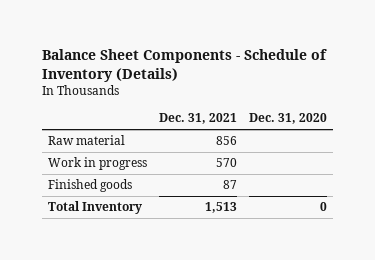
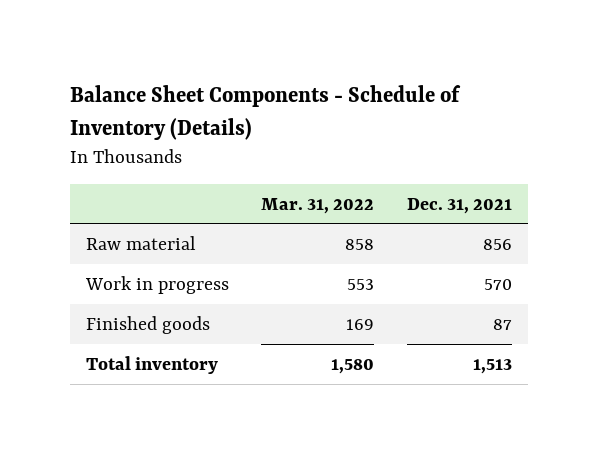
[249,113,328,125] Dec. 31, 2020 -> none
none -> [261,197,375,214] Mar. 31, 2022
[47,201,142,215] Total Inventory -> [85,355,218,374] Total inventory

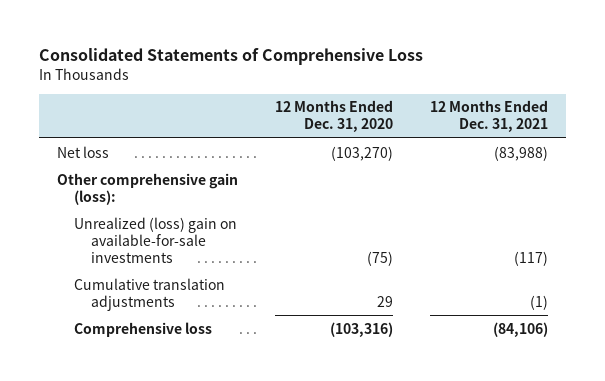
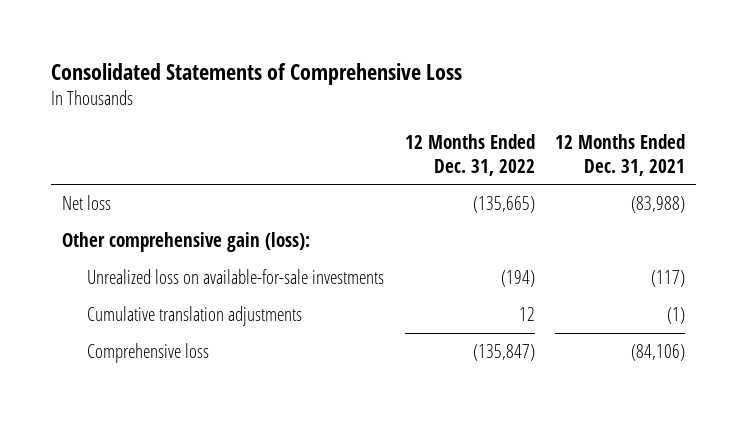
[275,100,394,133] 12 Months Ended Dec. 31, 2020 -> none
none -> [404,134,535,176] 12 Months Ended Dec. 31, 2022
[74,216,238,263] Unrealized (loss) gain on available-for-sale investments -> [86,269,384,285] Unrealized loss on available-for-sale investments

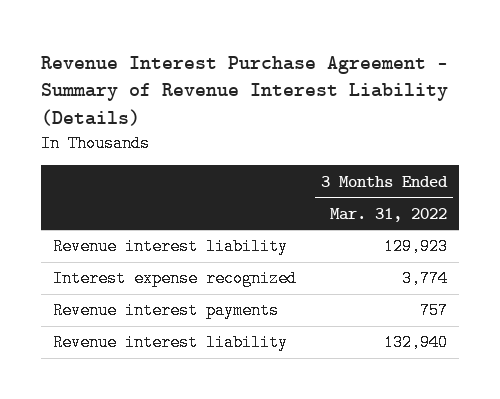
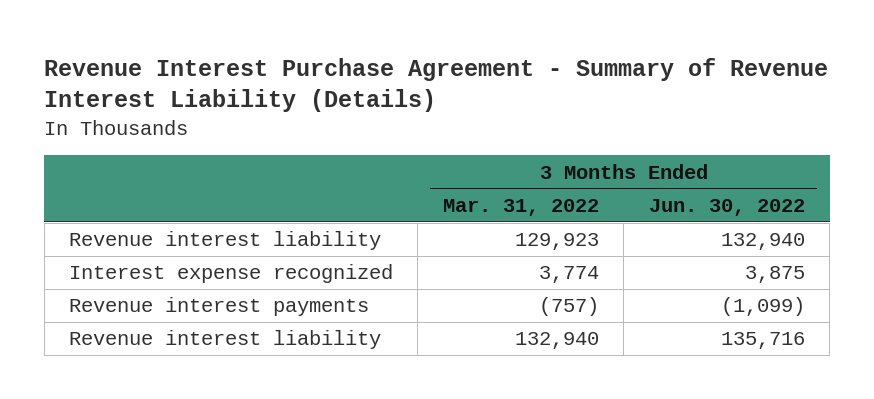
none -> [648,198,805,216] Jun. 30, 2022
[419,302,448,320] 757 -> [538,297,599,317] (757)

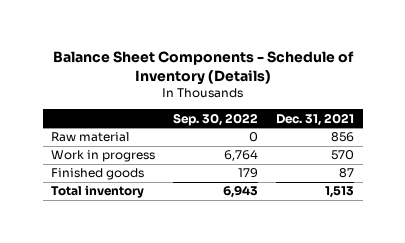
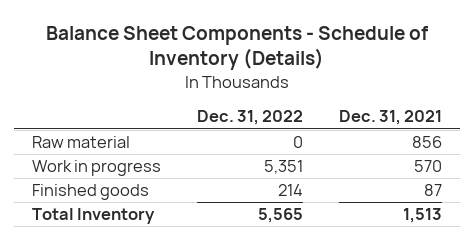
[173,112,259,126] Sep. 30, 2022 -> none
none -> [197,110,304,126] Dec. 31, 2022
[51,185,145,199] Total inventory -> [32,208,156,225] Total Inventory

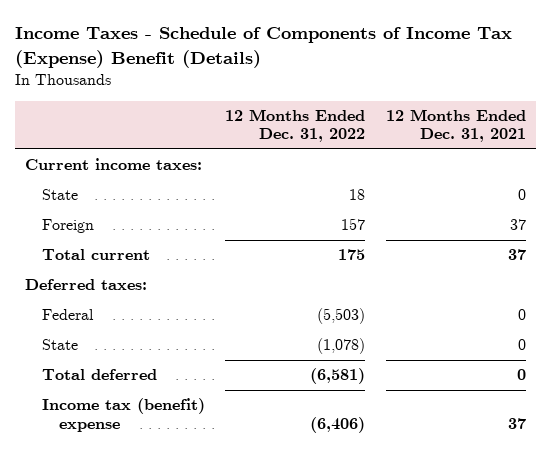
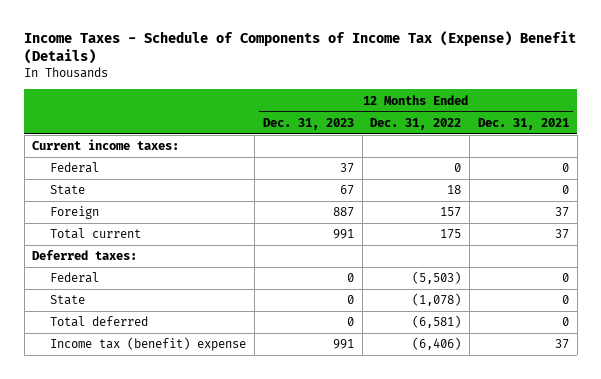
none -> [262,117,354,130] Dec. 31, 2023
none -> [50,162,100,174] Federal

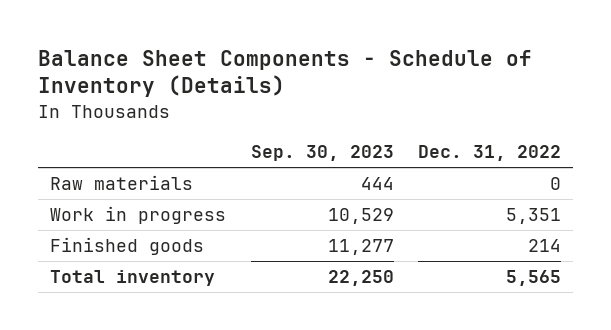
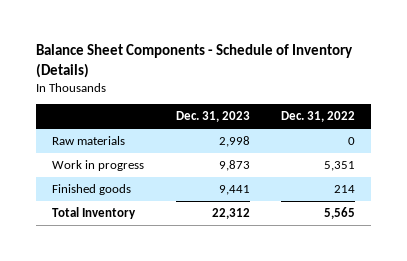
[250,144,394,161] Sep. 30, 2023 -> none
none -> [175,111,250,123] Dec. 31, 2023
[50,270,216,287] Total inventory -> [51,207,136,220] Total Inventory

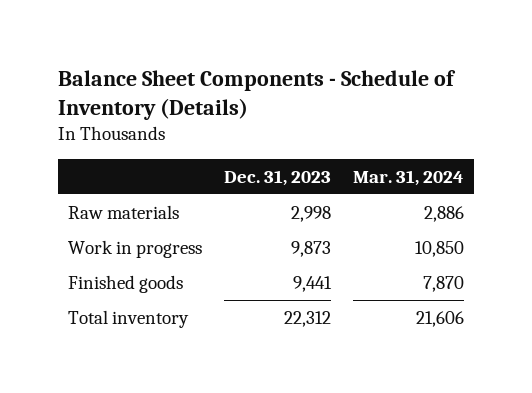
[281,111,356,123] Dec. 31, 2022 -> none
none -> [352,169,464,186] Mar. 31, 2024
[51,207,136,220] Total Inventory -> [68,309,190,328] Total inventory

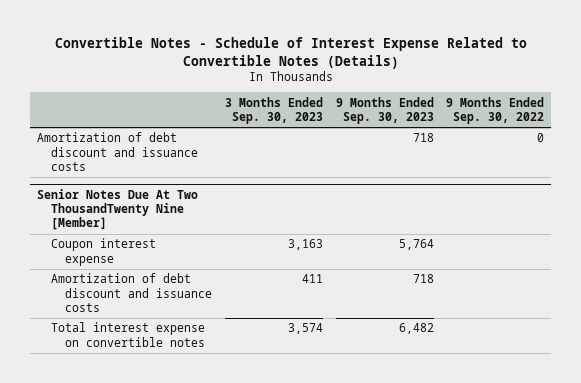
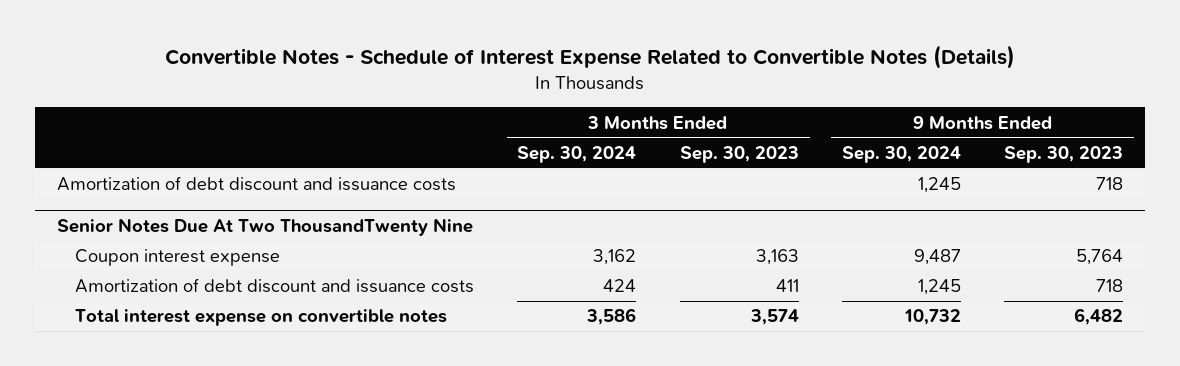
[446,96,545,124] 9 Months Ended Sep. 30, 2022 -> none
none -> [517,145,637,163] Sep. 30, 2024
none -> [841,145,961,163] Sep. 30, 2024
[36,188,198,231] Senior Notes Due At Two ThousandTwenty Nine [Member] -> [56,218,473,237] Senior Notes Due At Two ThousandTwenty Nine

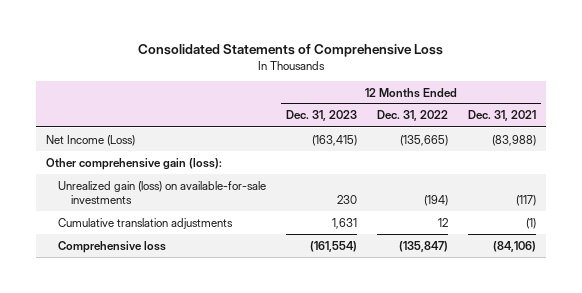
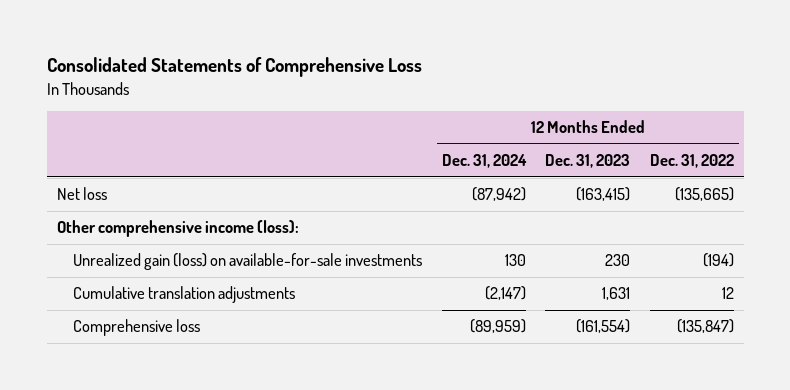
[467,110,536,122] Dec. 31, 2021 -> none
none -> [441,154,527,169] Dec. 31, 2024
[46,134,136,146] Net Income (Loss) -> [56,187,107,201] Net loss
[46,157,223,170] Other comprehensive gain (loss): -> [56,220,299,238] Other comprehensive income (loss):

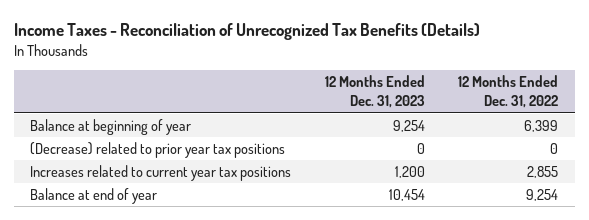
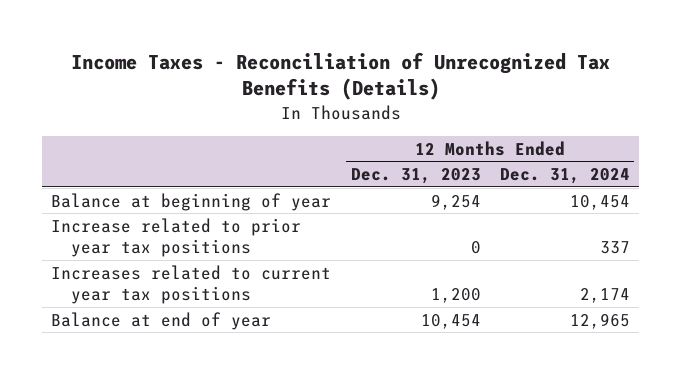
[458,75,559,109] 12 Months Ended Dec. 31, 2022 -> none
none -> [499,168,630,185] Dec. 31, 2024
[30,141,286,158] (Decrease) related to prior year tax positions -> [51,217,302,257] Increase related to prior year tax positions

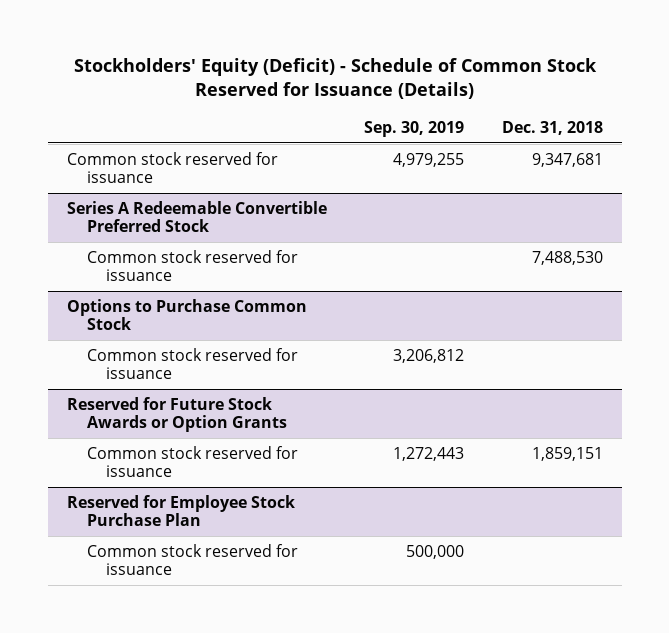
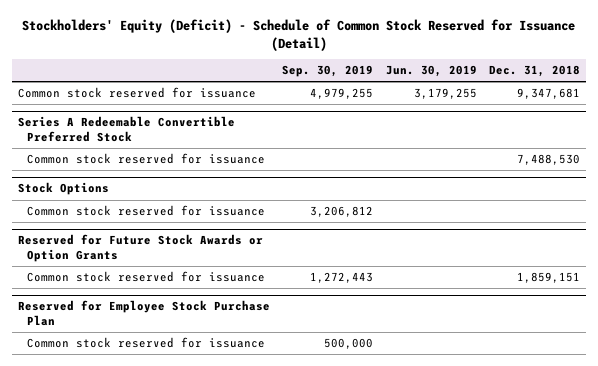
[73,58,597,100] Stockholders' Equity (Deficit) - Schedule of Common Stock Reserved for Issuance (Details) -> [22,18,576,51] Stockholders' Equity (Deficit) - Schedule of Common Stock Reserved for Issuance (Detail)
none -> [385,65,477,78] Jun. 30, 2019
[66,298,307,331] Options to Purchase Common Stock -> [18,182,110,196] Stock Options

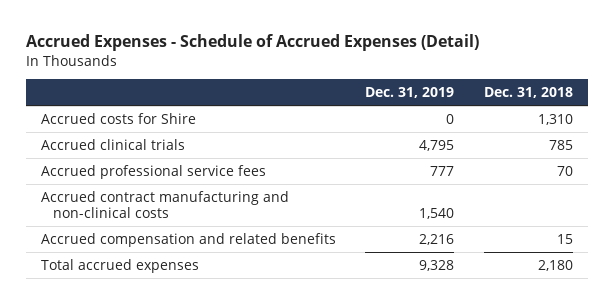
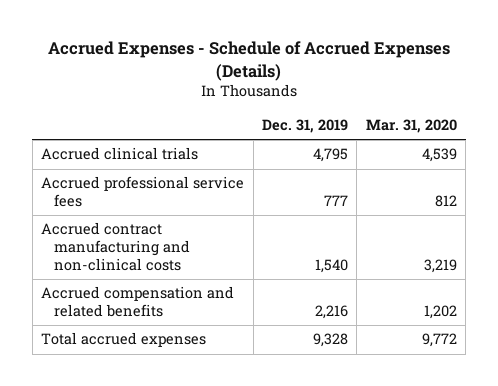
[25,34,479,52] Accrued Expenses - Schedule of Accrued Expenses (Detail) -> [47,41,450,81] Accrued Expenses - Schedule of Accrued Expenses (Details)
[484,87,574,99] Dec. 31, 2018 -> none
none -> [365,119,457,134] Mar. 31, 2020
[40,112,196,124] Accrued costs for Shire -> none

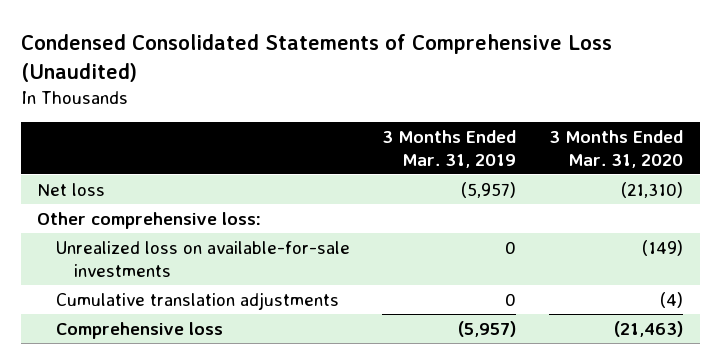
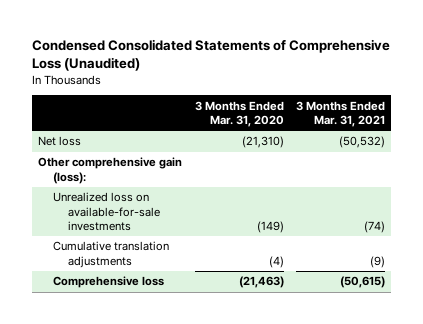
[382,129,517,168] 3 Months Ended Mar. 31, 2019 -> none
none -> [296,100,386,128] 3 Months Ended Mar. 31, 2021
[37,211,262,229] Other comprehensive loss: -> [38,157,183,184] Other comprehensive gain (loss):

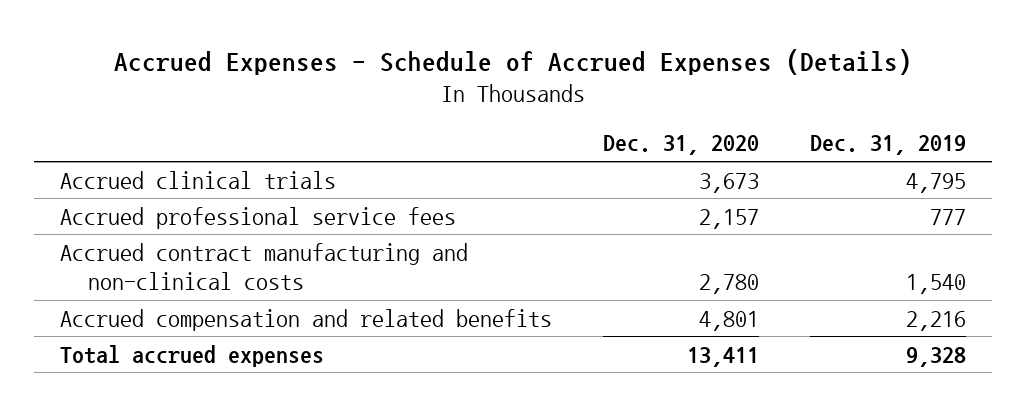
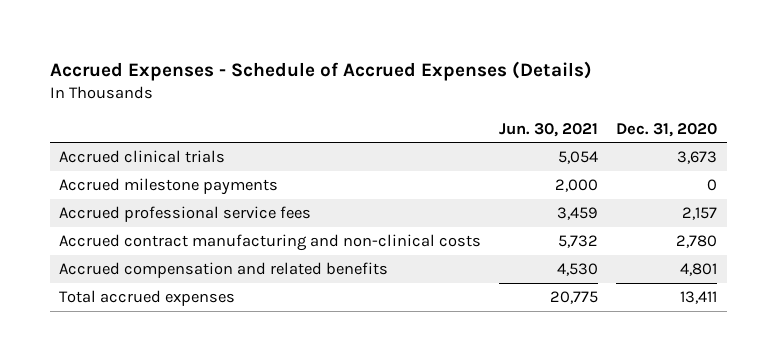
[810,135,967,156] Dec. 31, 2019 -> none
none -> [499,122,599,137] Jun. 30, 2021
none -> [59,178,279,196] Accrued milestone payments

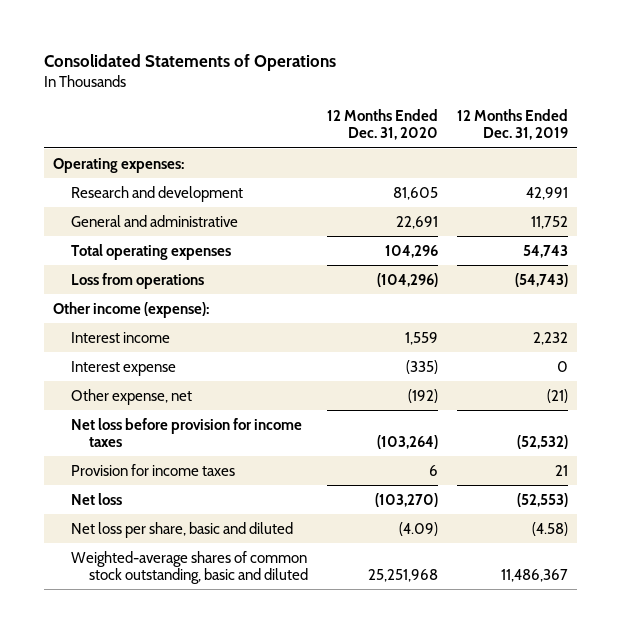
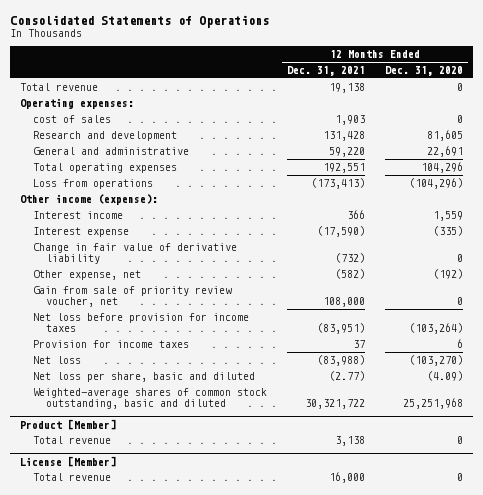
[456,109,568,141] 12 Months Ended Dec. 31, 2019 -> none
none -> [287,66,366,77] Dec. 31, 2021
none -> [20,83,99,92] Total revenue
none -> [33,115,112,124] cost of sales
none -> [33,243,238,265] Change in fair value of derivative liability
none -> [33,286,233,308] Gain from sale of priority review voucher, net
none -> [20,418,117,430] Product [Member]
none -> [33,436,112,445] Total revenue
none -> [20,455,117,467] License [Member]
none -> [33,473,112,482] Total revenue

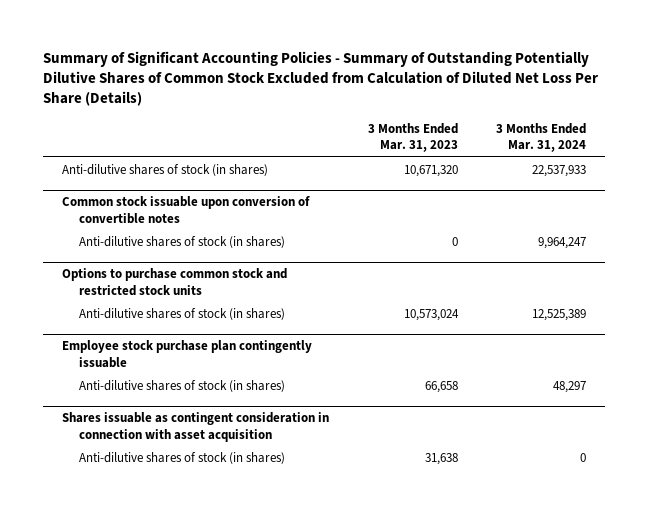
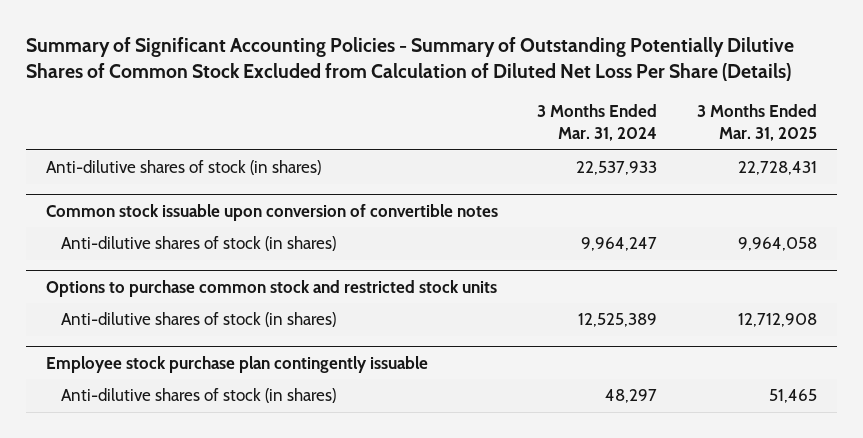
[367,122,458,152] 3 Months Ended Mar. 31, 2023 -> none
none -> [696,104,817,142] 3 Months Ended Mar. 31, 2025
[62,412,330,442] Shares issuable as contingent consideration in connection with asset acquisition -> none
[78,452,285,465] Anti-dilutive shares of stock (in shares) -> none

